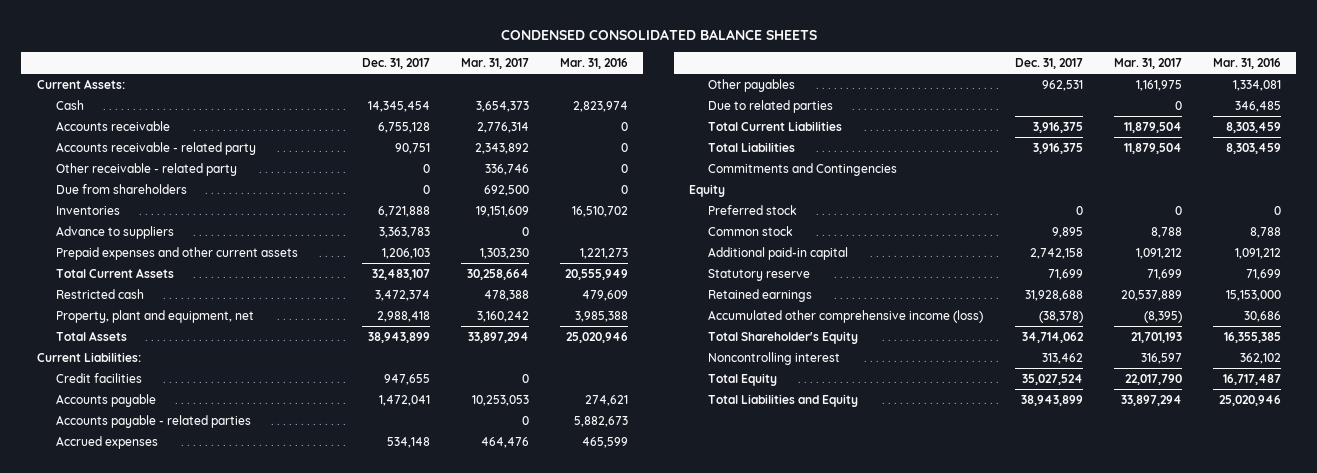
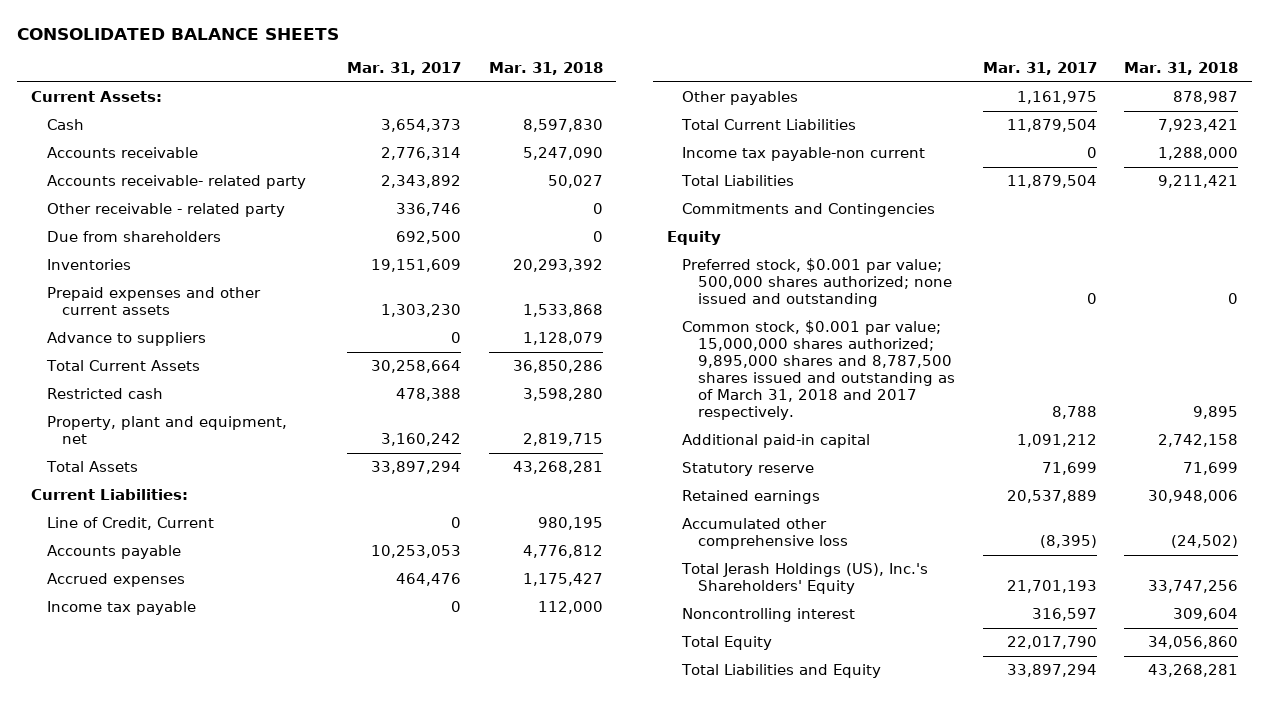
[500,28,817,40] CONDENSED CONSOLIDATED BALANCE SHEETS -> [17,27,340,40] CONSOLIDATED BALANCE SHEETS
[361,58,430,70] Dec. 31, 2017 -> none
[559,58,628,70] Mar. 31, 2016 -> none
none -> [488,62,603,76] Mar. 31, 2018
[55,141,256,155] Accounts receivable - related party -> [46,175,306,190] Accounts receivable- related party
[55,225,174,239] Advance to suppliers -> [46,332,206,347] Advance to suppliers
[55,372,142,383] Credit facilities -> [46,517,214,531] Line of Credit, Current
[55,414,251,428] Accounts payable - related parties -> none
none -> [46,601,196,616] Income tax payable
[708,99,834,113] Due to related parties -> none
none -> [682,147,926,162] Income tax payable-non current
[708,204,798,215] Preferred stock -> [682,258,953,308] Preferred stock, $0.001 par value; 500,000 shares authorized; none issued and outstanding
[708,225,794,236] Common stock -> [682,320,956,421] Common stock, $0.001 par value; 15,000,000 shares authorized; 9,895,000 shares and 8,787,500 shares issued and outstanding as of March 31, 2018 and 2017 respectively.
[708,309,984,323] Accumulated other comprehensive income (loss) -> [682,518,849,550] Accumulated other comprehensive loss
[708,330,859,344] Total Shareholder's Equity -> [681,563,929,595] Total Jerash Holdings (US), Inc.'s Shareholders' Equity

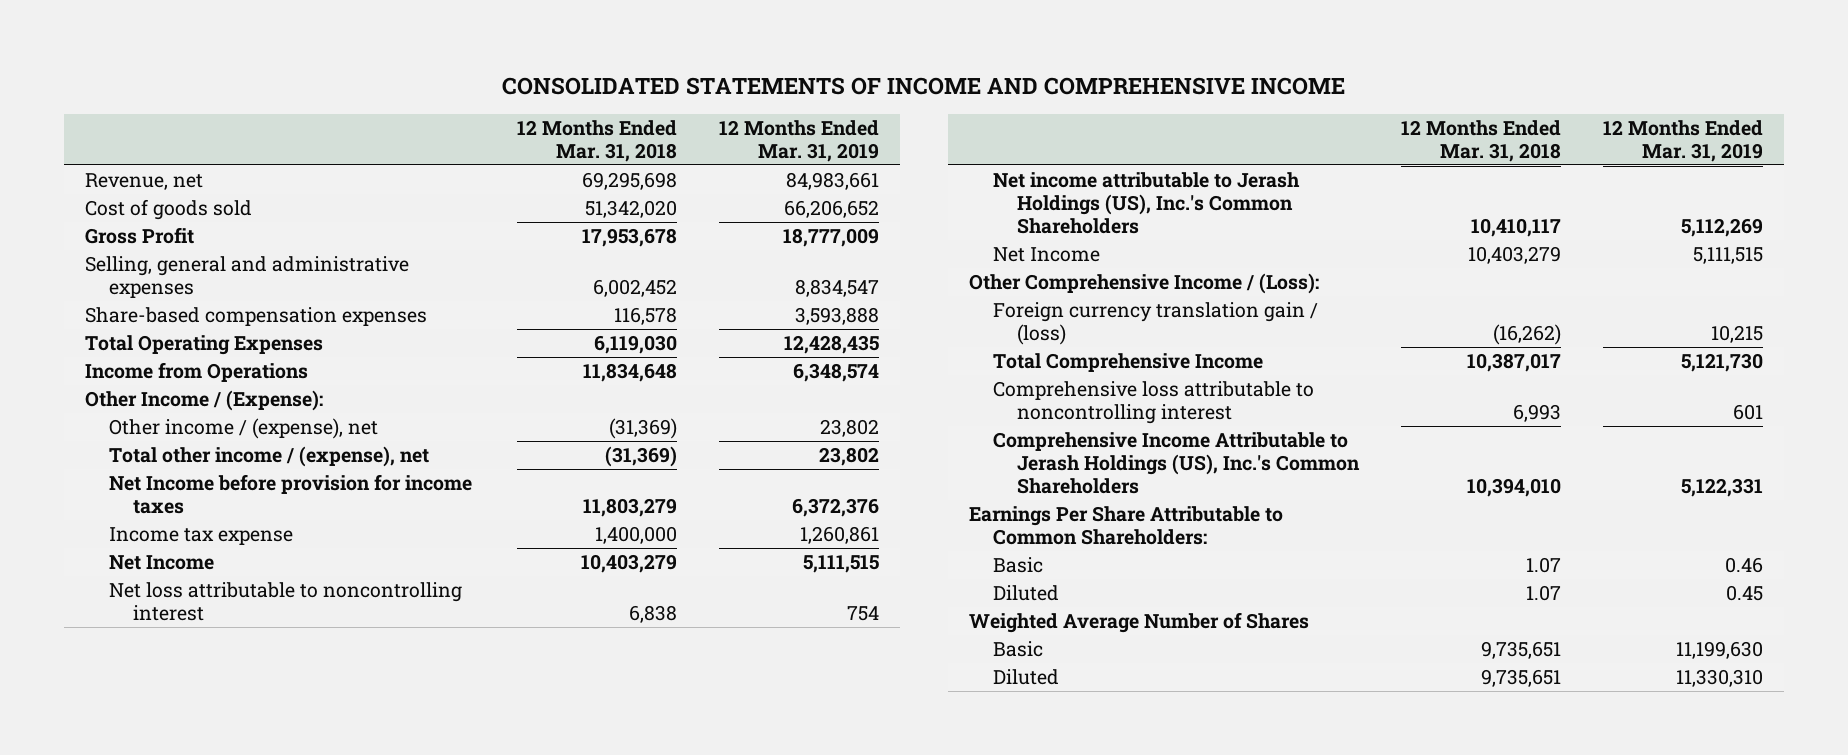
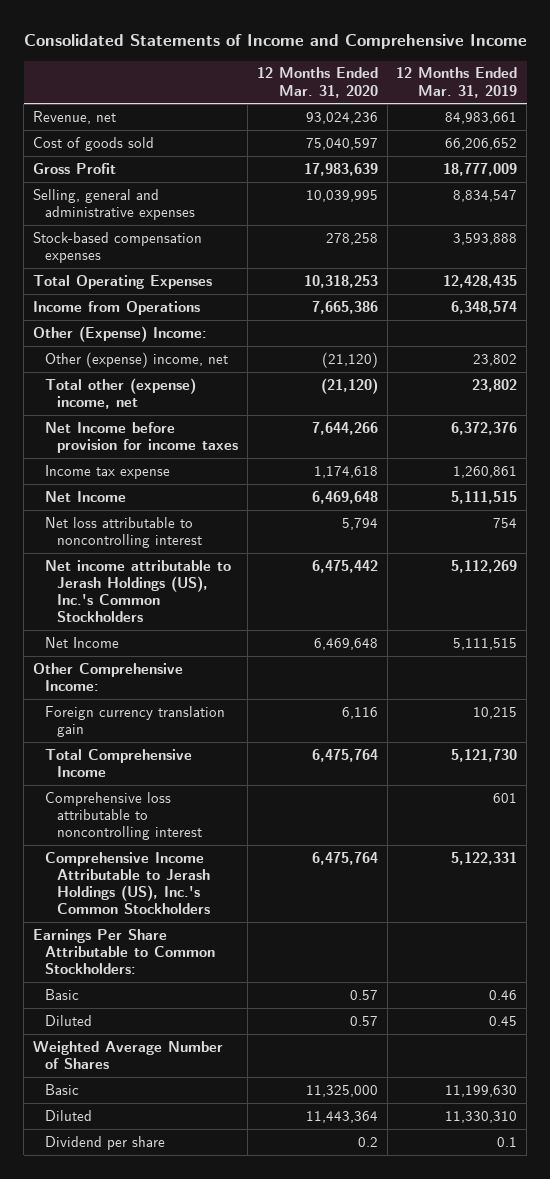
[502,77,1346,96] CONSOLIDATED STATEMENTS OF INCOME AND COMPREHENSIVE INCOME -> [23,34,527,50] Consolidated Statements of Income and Comprehensive Income
[516,119,677,162] 12 Months Ended Mar. 31, 2018 -> none
none -> [256,67,378,98] 12 Months Ended Mar. 31, 2020
[85,306,428,326] Share-based compensation expenses -> [33,231,203,264] Stock-based compensation expenses
[85,389,324,411] Other Income / (Expense): -> [33,325,208,342] Other (Expense) Income:
[109,417,379,439] Other income / (expense), net -> [44,351,228,368] Other (expense) income, net
[109,445,430,467] Total other income / (expense), net -> [44,377,196,410] Total other (expense) income, net
[993,171,1301,235] Net income attributable to Jerash Holdings (US), Inc.'s Common Shareholders -> [44,559,231,623] Net income attributable to Jerash Holdings (US), Inc.'s Common Stockholders
[969,272,1320,294] Other Comprehensive Income / (Loss): -> [33,662,184,692] Other Comprehensive Income:
[993,301,1319,346] Foreign currency translation gain / (loss) -> [44,705,225,738] Foreign currency translation gain
[993,431,1361,495] Comprehensive Income Attributable to Jerash Holdings (US), Inc.'s Common Shareholders -> [44,851,210,915] Comprehensive Income Attributable to Jerash Holdings (US), Inc.'s Common Stockholders
[969,505,1284,546] Earnings Per Share Attributable to Common Shareholders: -> [33,928,215,975] Earnings Per Share Attributable to Common Stockholders:
none -> [44,1135,165,1150] Dividend per share

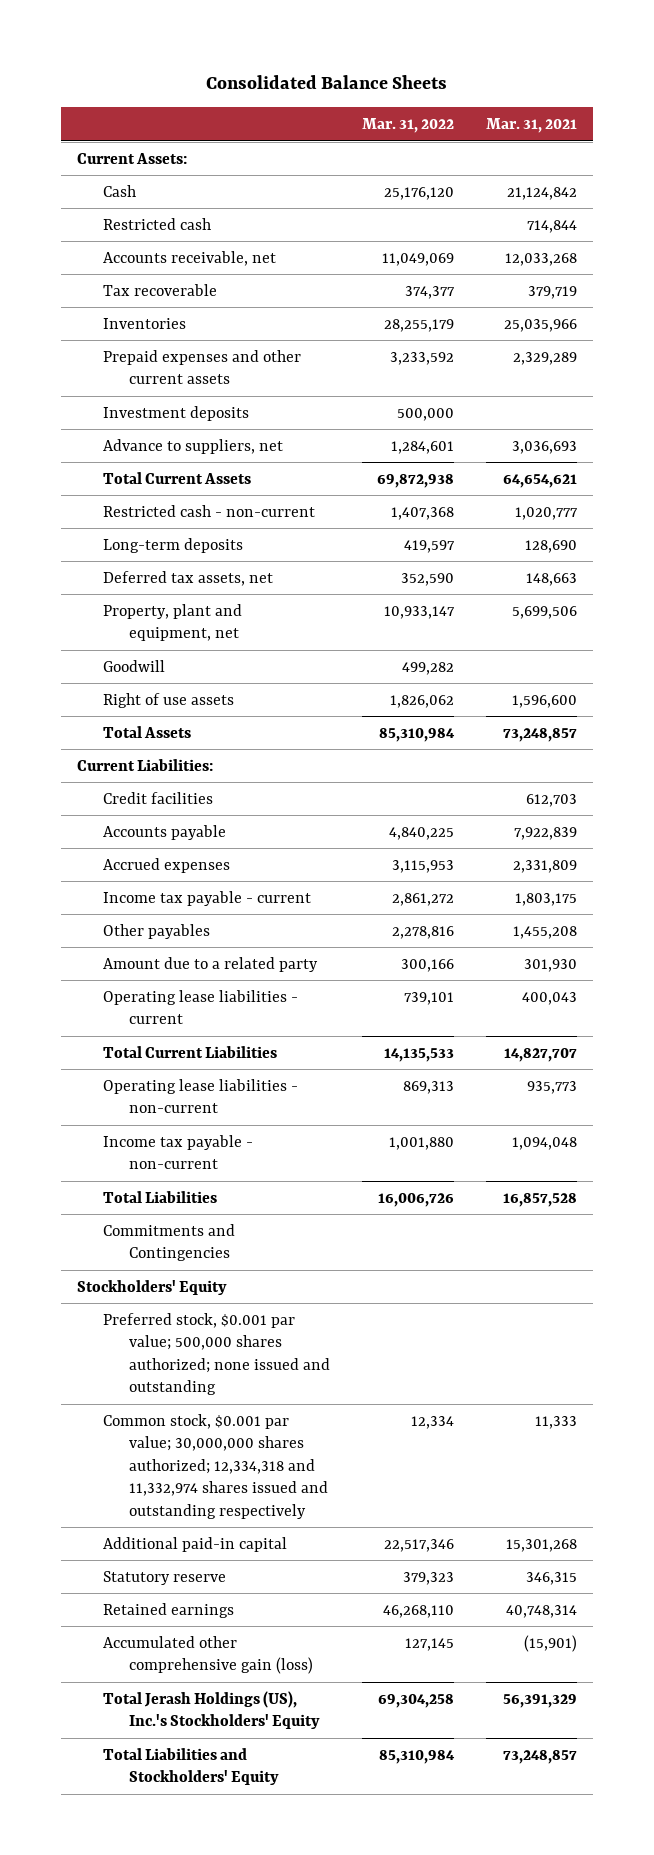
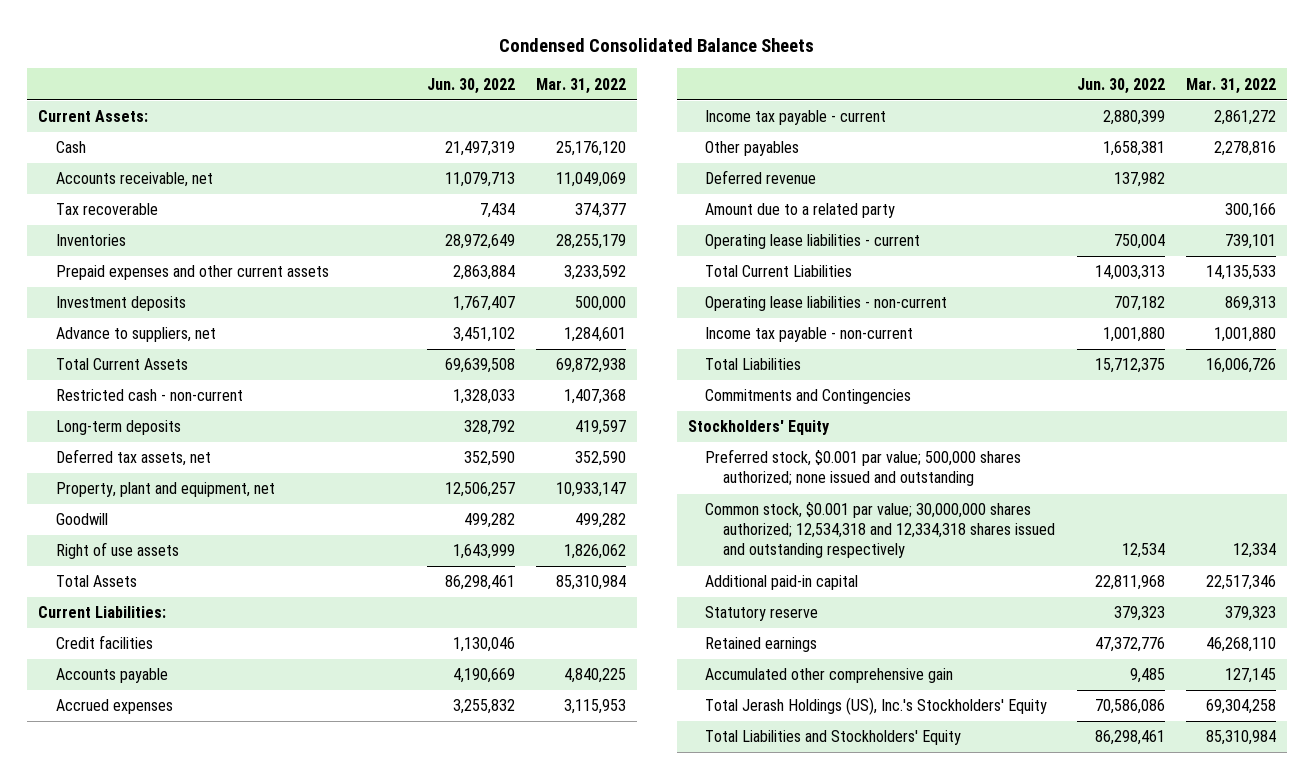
[206,75,448,90] Consolidated Balance Sheets -> [499,38,815,53] Condensed Consolidated Balance Sheets
[486,118,578,134] Mar. 31, 2021 -> none
none -> [426,77,515,94] Jun. 30, 2022
[103,217,212,230] Restricted cash -> none
none -> [705,170,817,185] Deferred revenue
[103,1413,329,1519] Common stock, $0.001 par value; 30,000,000 shares authorized; 12,334,318 and 11,332,974 shares issued and outstanding respectively -> [705,502,1056,559] Common stock, $0.001 par value; 30,000,000 shares authorized; 12,534,318 and 12,334,318 shares issued and outstanding respectively
[103,1635,314,1675] Accumulated other comprehensive gain (loss) -> [705,668,954,684] Accumulated other comprehensive gain

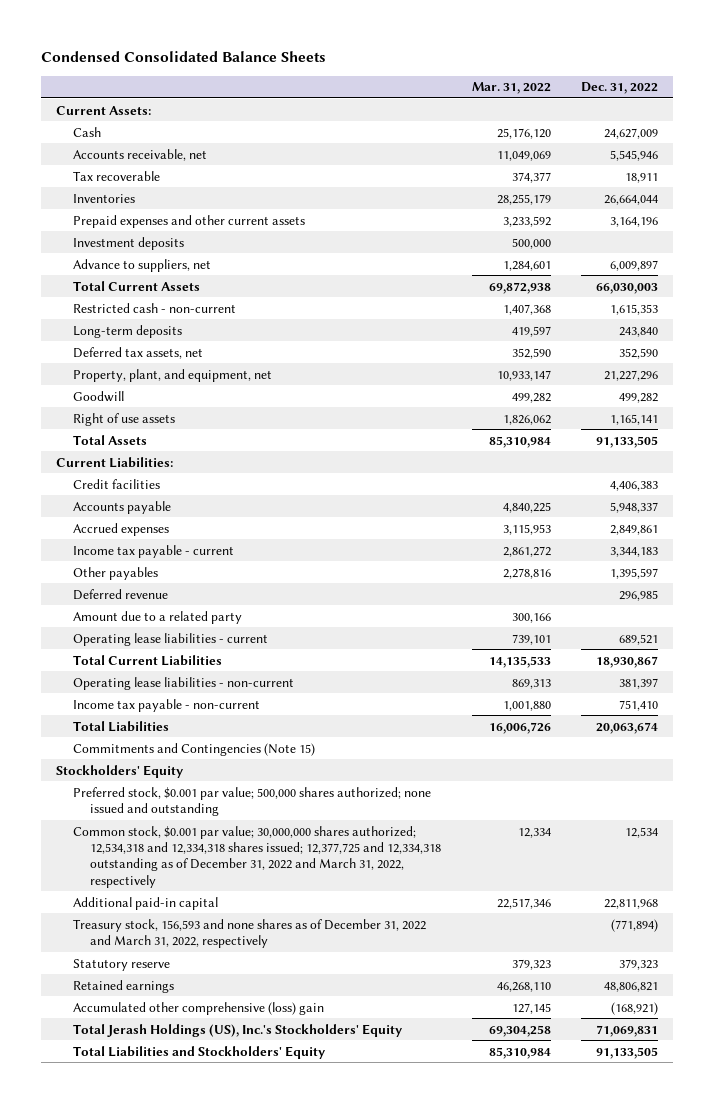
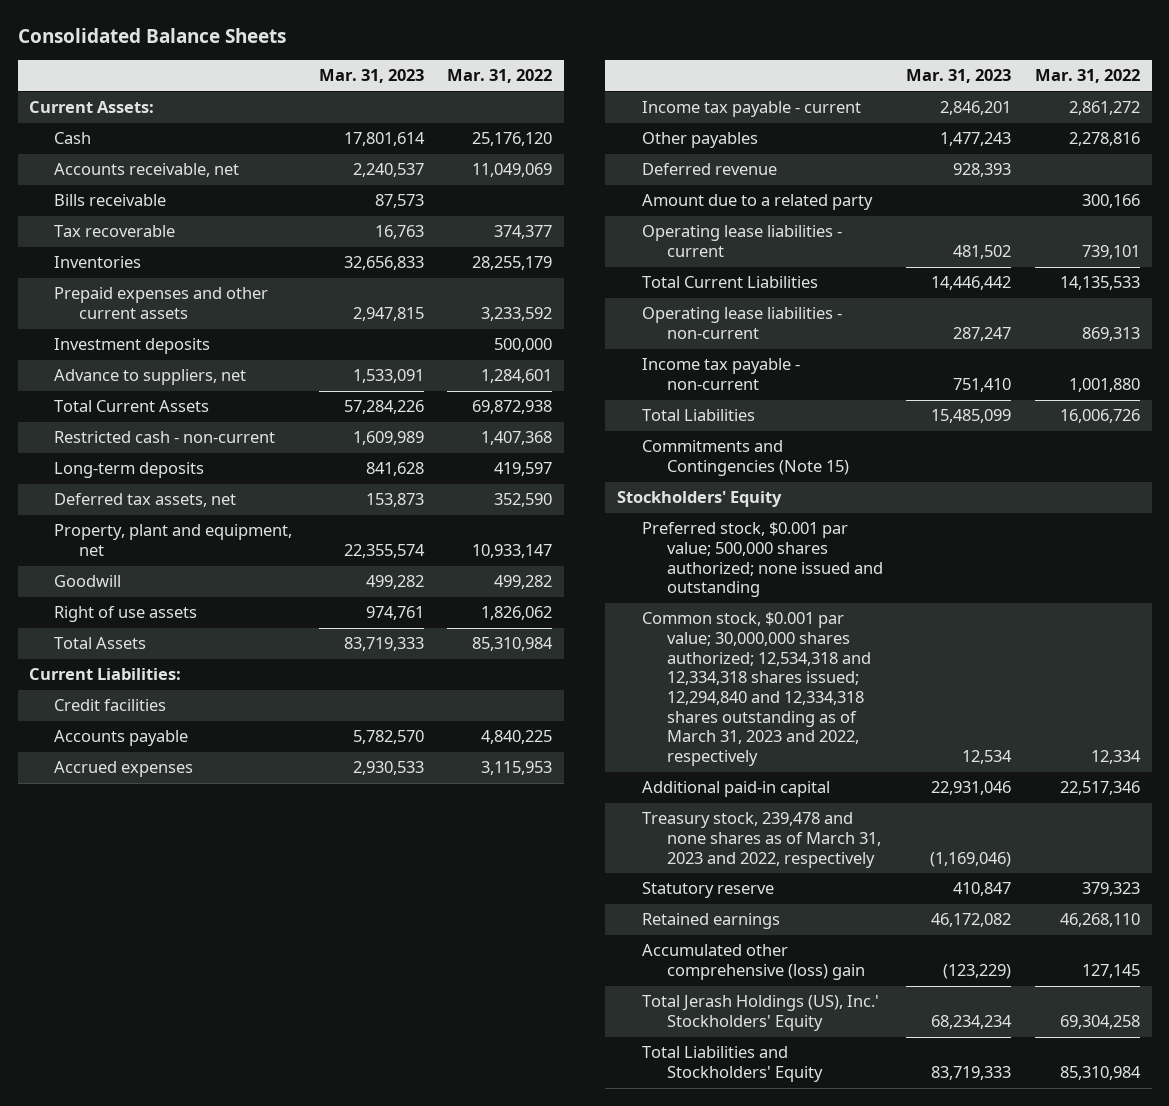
[40,50,326,62] Condensed Consolidated Balance Sheets -> [17,28,286,44] Consolidated Balance Sheets
[580,82,658,95] Dec. 31, 2022 -> none
none -> [318,69,424,84] Mar. 31, 2023
none -> [54,194,167,207] Bills receivable
[73,368,273,382] Property, plant, and equipment, net -> [54,524,293,557] Property, plant and equipment, net
[73,825,442,888] Common stock, $0.001 par value; 30,000,000 shares authorized; 12,534,318 and 12,334,318 shares issued; 12,377,725 and 12,334,318 outstanding as of December 31, 2022 and March 31, 2022, respectively -> [642,612,871,767] Common stock, $0.001 par value; 30,000,000 shares authorized; 12,534,318 and 12,334,318 shares issued; 12,294,840 and 12,334,318 shares outstanding as of March 31, 2023 and 2022, respectively
[73,918,427,948] Treasury stock, 156,593 and none shares as of December 31, 2022 and March 31, 2022, respectively -> [642,812,881,868] Treasury stock, 239,478 and none shares as of March 31, 2023 and 2022, respectively
[73,1023,403,1037] Total Jerash Holdings (US), Inc.'s Stockholders' Equity -> [642,995,880,1032] Total Jerash Holdings (US), Inc.' Stockholders' Equity

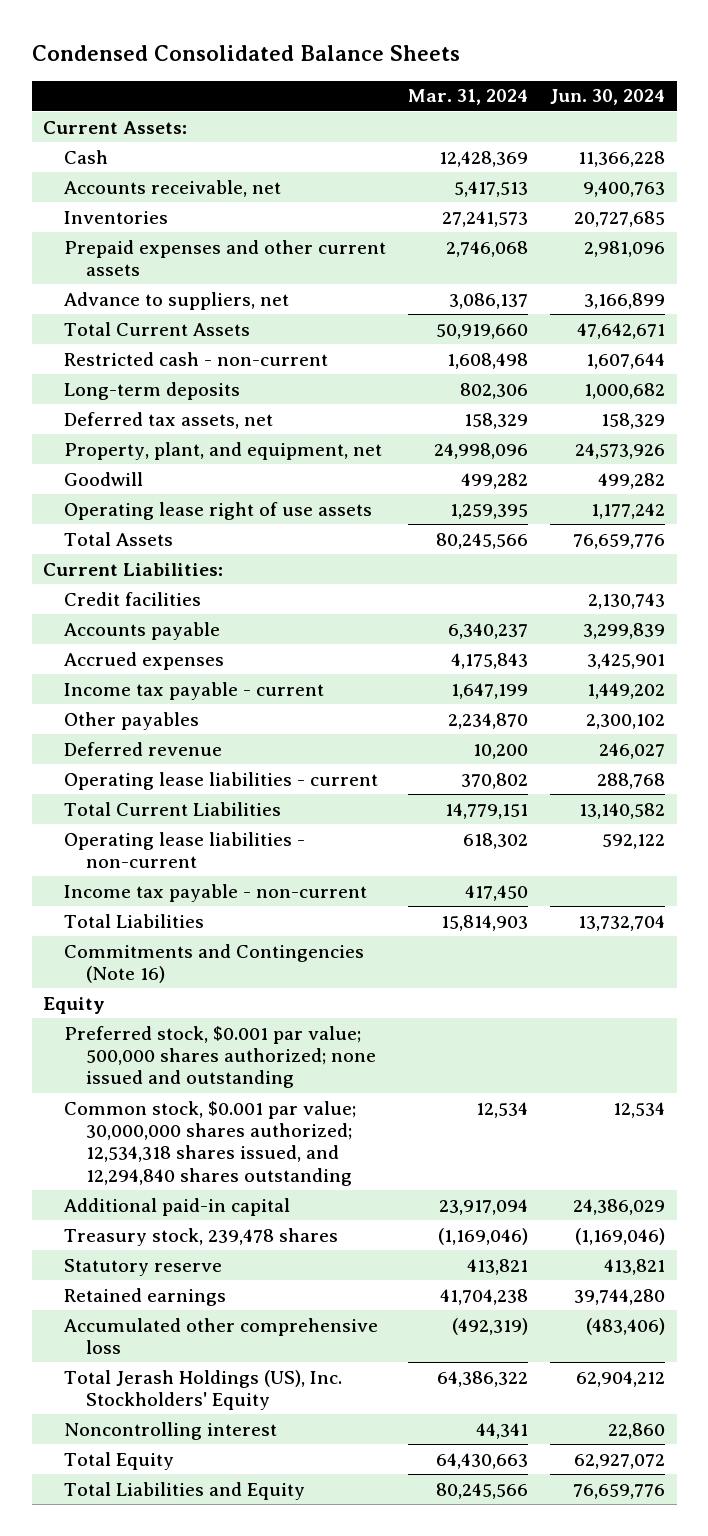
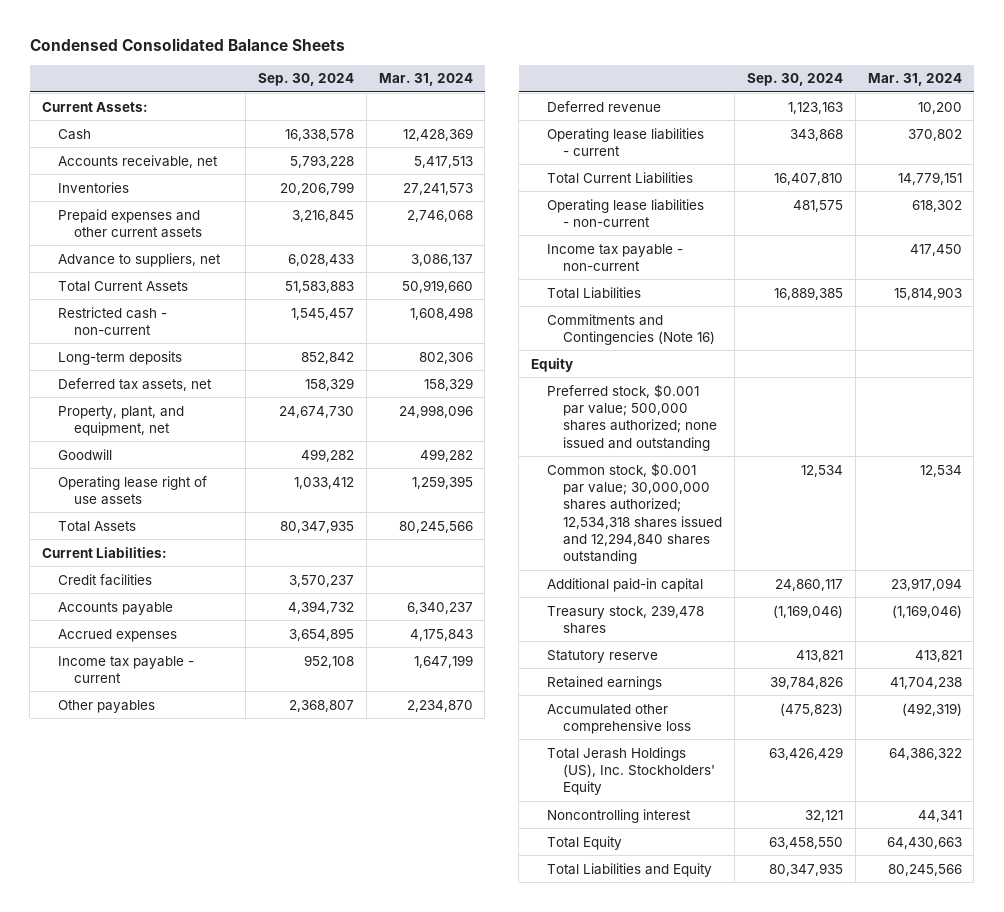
[550,89,666,106] Jun. 30, 2024 -> none
none -> [257,73,354,87] Sep. 30, 2024
[64,1100,357,1186] Common stock, $0.001 par value; 30,000,000 shares authorized; 12,534,318 shares issued, and 12,294,840 shares outstanding -> [547,462,723,565] Common stock, $0.001 par value; 30,000,000 shares authorized; 12,534,318 shares issued and 12,294,840 shares outstanding

